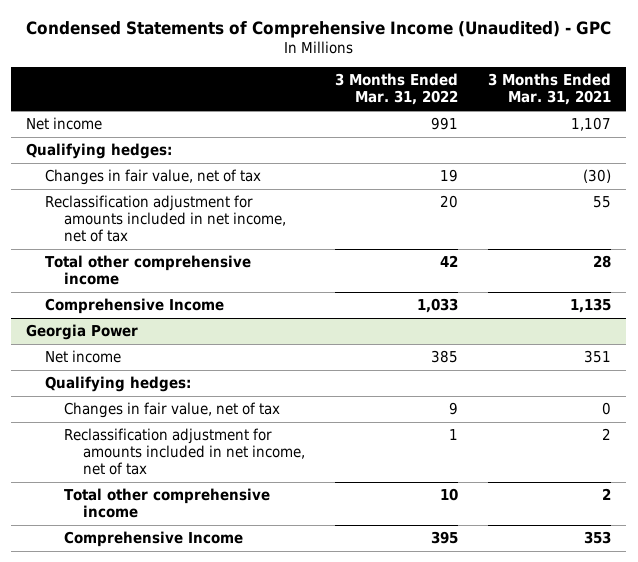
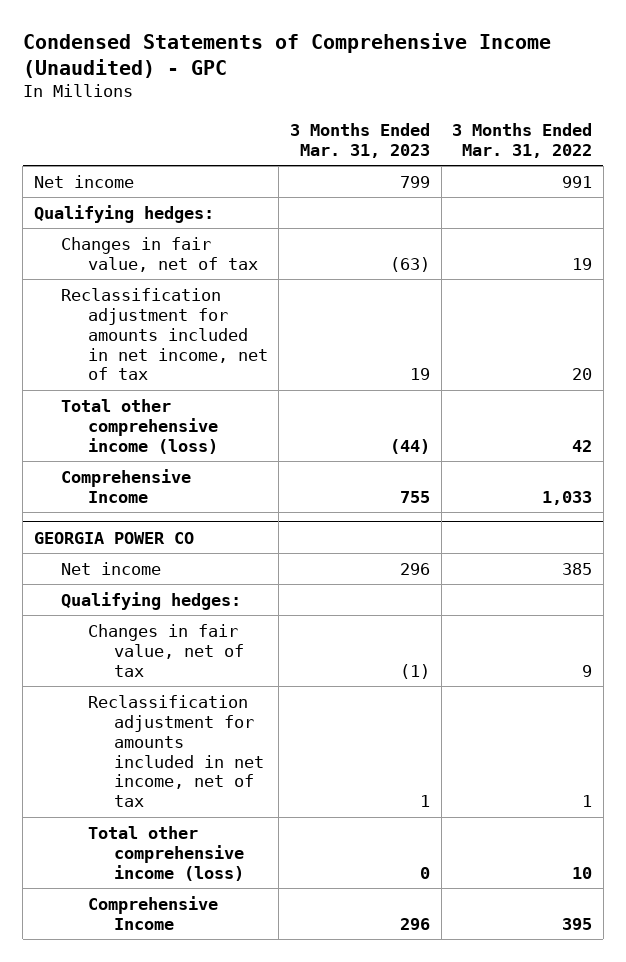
[488,73,612,106] 3 Months Ended Mar. 31, 2021 -> none
none -> [289,122,430,158] 3 Months Ended Mar. 31, 2023
[45,255,252,286] Total other comprehensive income -> [60,398,218,454] Total other comprehensive income (loss)
[26,324,139,341] Georgia Power -> [33,531,194,544] GEORGIA POWER CO
[64,488,271,519] Total other comprehensive income -> [87,825,245,881] Total other comprehensive income (loss)

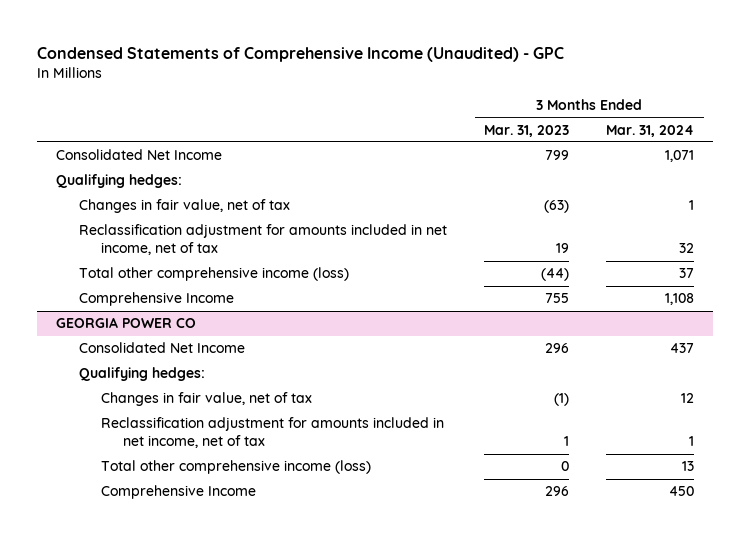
[452,122,593,158] 3 Months Ended Mar. 31, 2022 -> none
none -> [606,124,695,137] Mar. 31, 2024
[33,174,134,188] Net income -> [56,149,223,161] Consolidated Net Income
[60,561,161,575] Net income -> [78,342,245,354] Consolidated Net Income

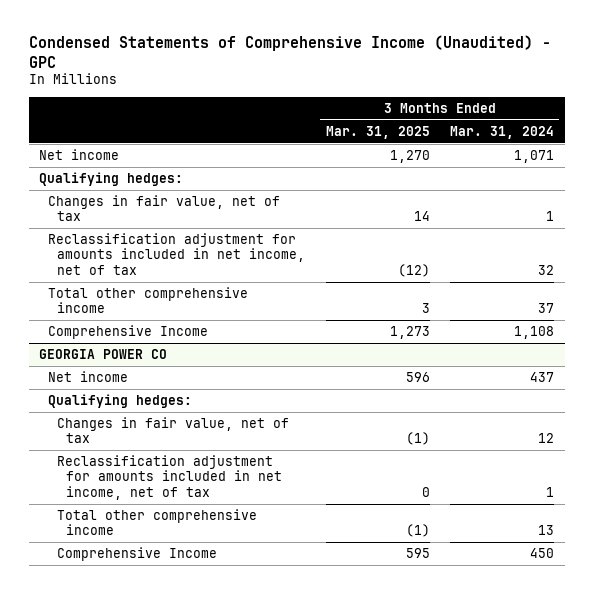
[483,124,569,137] Mar. 31, 2023 -> none
none -> [325,125,430,139] Mar. 31, 2025
[56,149,223,161] Consolidated Net Income -> [39,149,120,161] Net income
[78,267,349,282] Total other comprehensive income (loss) -> [48,287,249,314] Total other comprehensive income
[78,342,245,354] Consolidated Net Income -> [48,371,129,383] Net income
[100,460,371,475] Total other comprehensive income (loss) -> [57,509,258,536] Total other comprehensive income

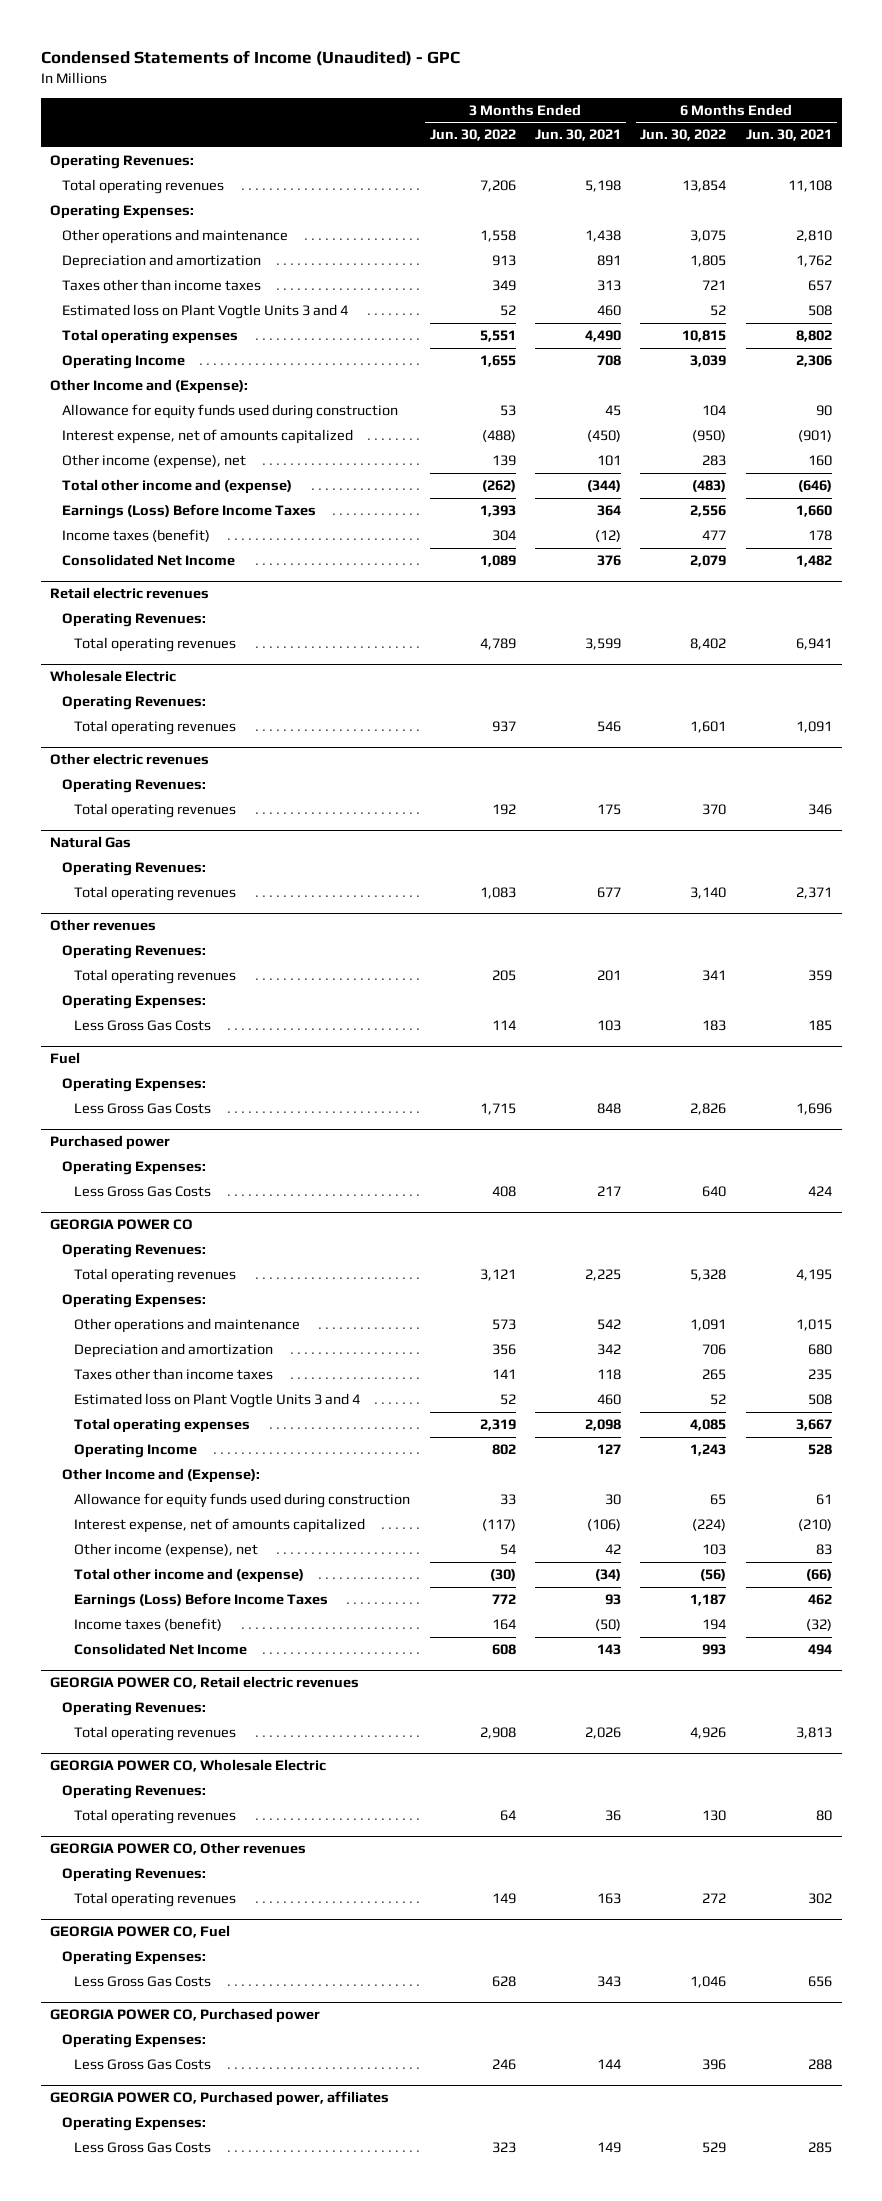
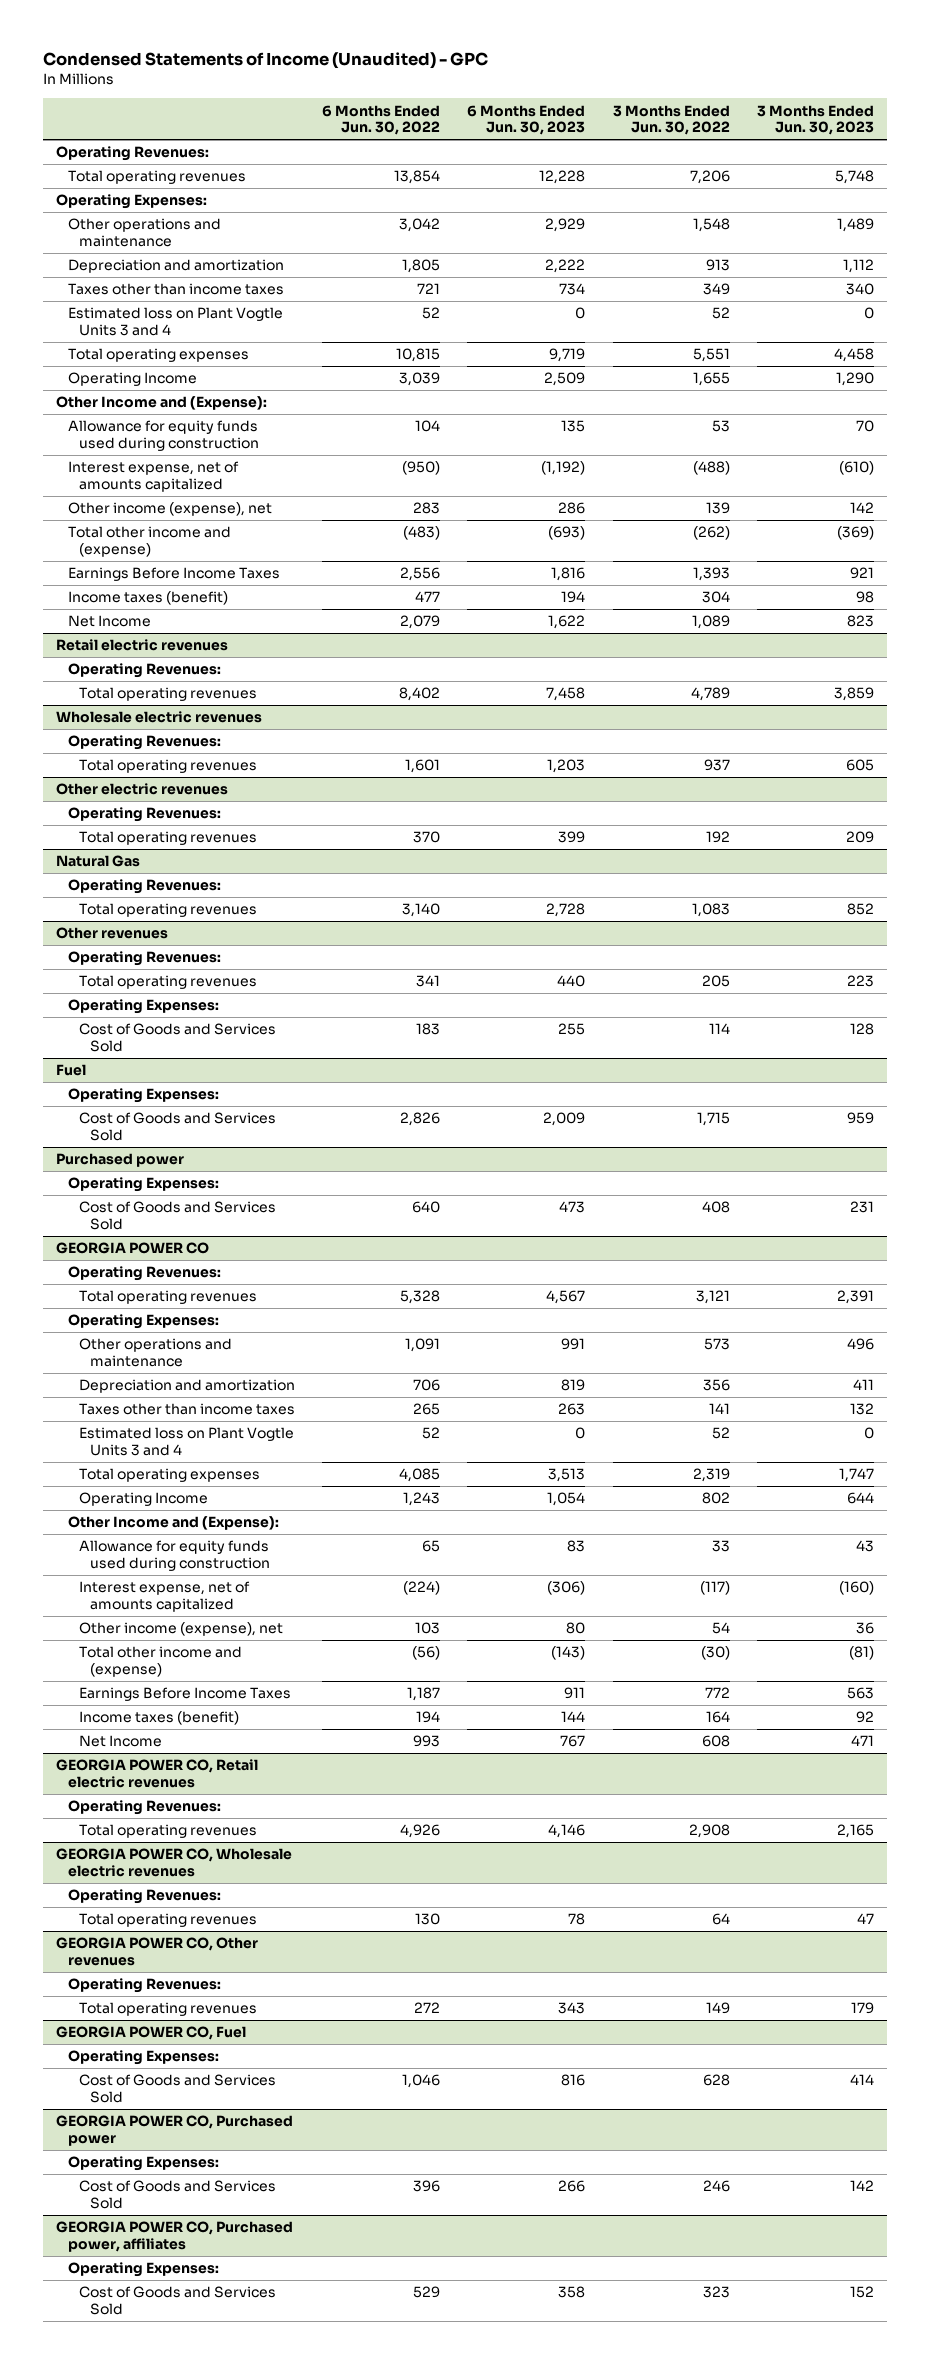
[535,129,622,142] Jun. 30, 2021 -> none
[745,129,832,142] Jun. 30, 2021 -> none
none -> [467,104,586,136] 6 Months Ended Jun. 30, 2023
none -> [756,104,874,136] 3 Months Ended Jun. 30, 2023
[479,230,516,243] 1,558 -> [692,218,730,233] 1,548
[690,230,727,243] 3,075 -> [399,218,441,233] 3,042
[62,504,317,520] Earnings (Loss) Before Income Taxes -> [67,567,280,582] Earnings Before Income Taxes
[62,554,236,567] Consolidated Net Income -> [67,615,151,628] Net Income
[50,670,177,683] Wholesale Electric -> [56,711,263,724] Wholesale electric revenues
[74,1020,212,1032] Less Gross Gas Costs -> [79,1023,277,1052] Cost of Goods and Services Sold
[74,1103,212,1115] Less Gross Gas Costs -> [79,1112,277,1141] Cost of Goods and Services Sold
[74,1186,212,1198] Less Gross Gas Costs -> [79,1201,277,1230] Cost of Goods and Services Sold
[74,1593,329,1609] Earnings (Loss) Before Income Taxes -> [79,1687,292,1702] Earnings Before Income Taxes
[74,1643,248,1656] Consolidated Net Income -> [79,1735,163,1748] Net Income
[50,1759,327,1773] GEORGIA POWER CO, Wholesale Electric -> [56,1848,293,1877] GEORGIA POWER CO, Wholesale electric revenues
[74,1976,212,1988] Less Gross Gas Costs -> [79,2074,277,2103] Cost of Goods and Services Sold
[74,2059,212,2071] Less Gross Gas Costs -> [79,2180,277,2209] Cost of Goods and Services Sold
[74,2142,212,2154] Less Gross Gas Costs -> [79,2286,277,2315] Cost of Goods and Services Sold

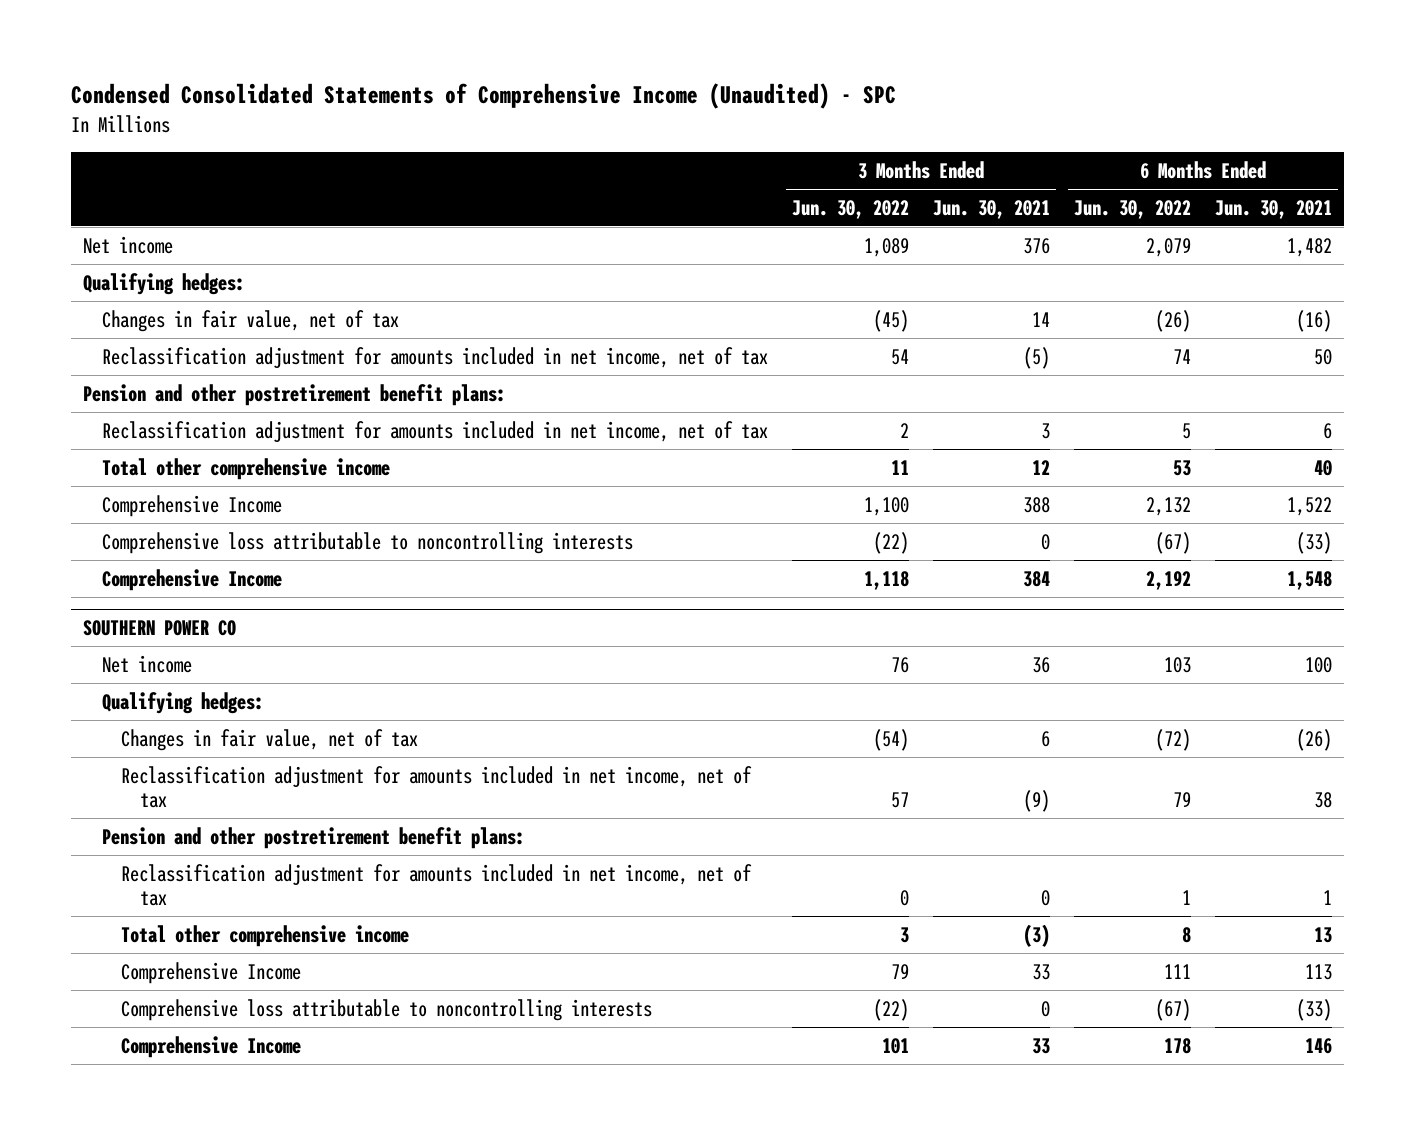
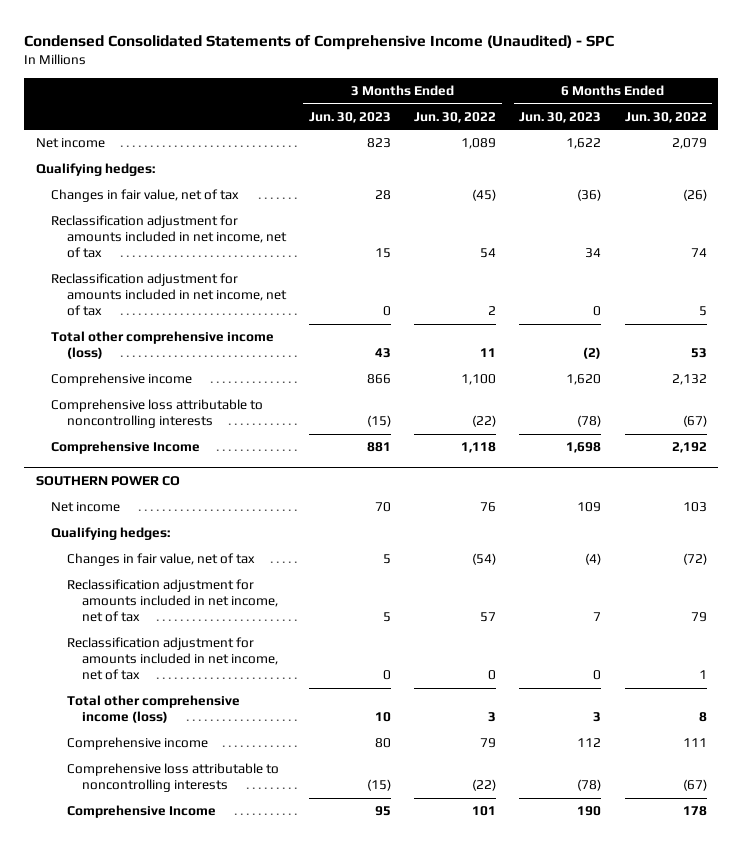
[933,199,1051,219] Jun. 30, 2021 -> none
[1215,199,1333,219] Jun. 30, 2021 -> none
none -> [308,111,391,123] Jun. 30, 2023
none -> [519,111,602,123] Jun. 30, 2023
[83,383,507,406] Pension and other postretirement benefit plans: -> none
[102,457,391,480] Total other comprehensive income -> [51,331,275,360] Total other comprehensive income (loss)
[102,494,283,517] Comprehensive Income -> [51,373,193,387] Comprehensive income
[102,826,526,849] Pension and other postretirement benefit plans: -> none
[121,924,410,947] Total other comprehensive income -> [66,695,240,724] Total other comprehensive income (loss)
[121,961,302,984] Comprehensive Income -> [66,737,208,751] Comprehensive income

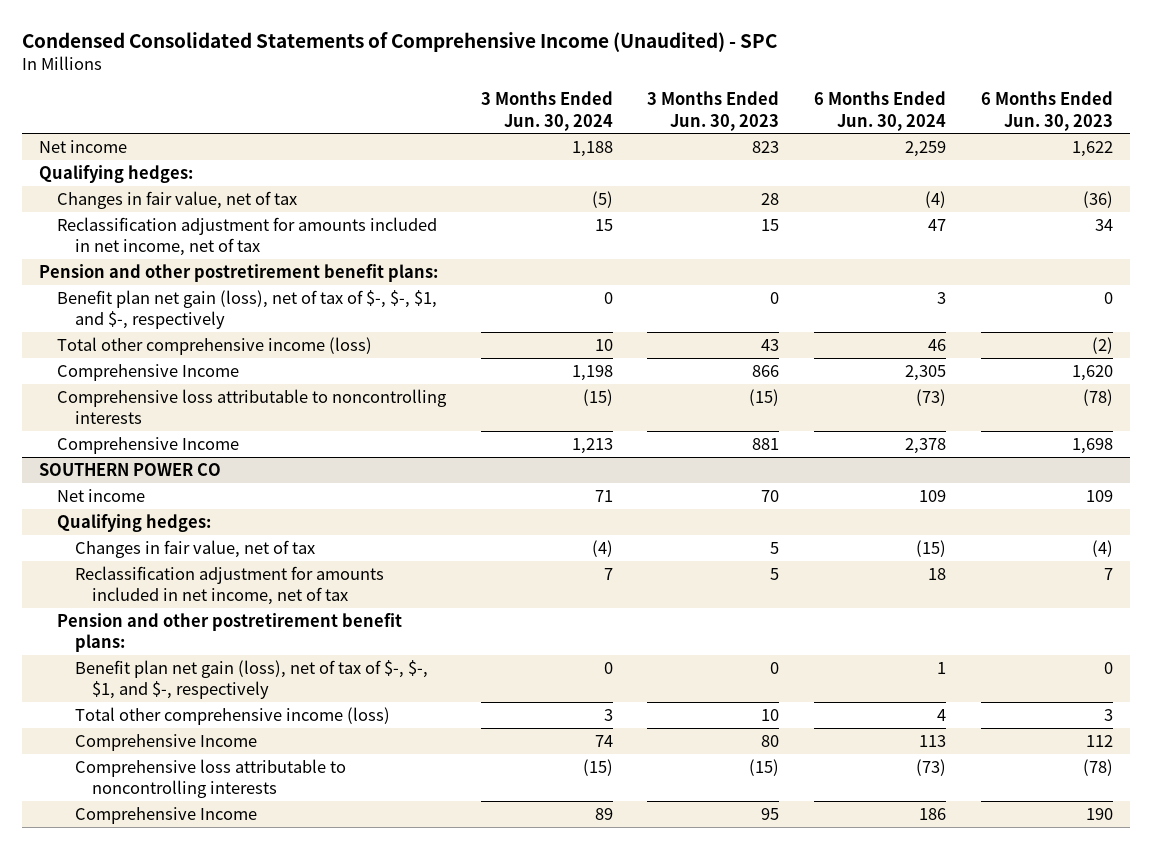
[414,111,497,123] Jun. 30, 2022 -> none
[624,111,707,123] Jun. 30, 2022 -> none
none -> [480,91,613,131] 3 Months Ended Jun. 30, 2024
none -> [814,91,947,131] 6 Months Ended Jun. 30, 2024
[51,273,287,317] Reclassification adjustment for amounts included in net income, net of tax -> none
none -> [39,263,439,282] Pension and other postretirement benefit plans:
none -> [56,289,437,330] Benefit plan net gain (loss), net of tax of $-, $-, $1, and $-, respectively
[51,373,193,387] Comprehensive income -> [56,363,239,381] Comprehensive Income
[66,637,279,681] Reclassification adjustment for amounts included in net income, net of tax -> none
none -> [56,612,402,653] Pension and other postretirement benefit plans:
none -> [74,659,428,700] Benefit plan net gain (loss), net of tax of $-, $-, $1, and $-, respectively
[66,737,208,751] Comprehensive income -> [74,733,257,751] Comprehensive Income

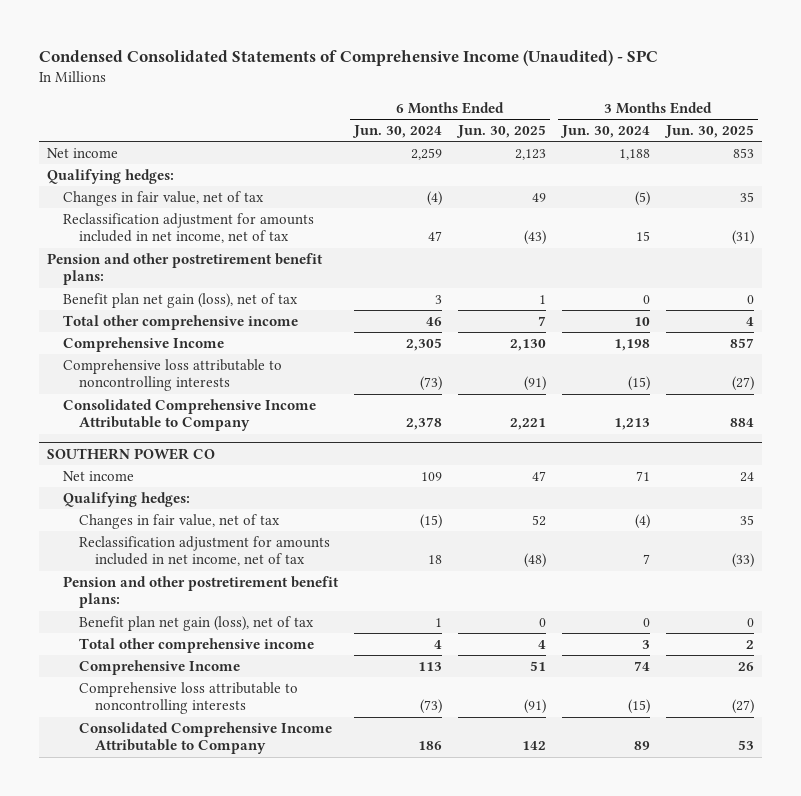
[647,91,780,131] 3 Months Ended Jun. 30, 2023 -> none
[980,91,1113,131] 6 Months Ended Jun. 30, 2023 -> none
none -> [455,125,546,139] Jun. 30, 2025
none -> [663,125,754,139] Jun. 30, 2025
[56,289,437,330] Benefit plan net gain (loss), net of tax of $-, $-, $1, and $-, respectively -> [62,292,298,308] Benefit plan net gain (loss), net of tax
[56,336,372,355] Total other comprehensive income (loss) -> [62,314,298,330] Total other comprehensive income
[56,436,239,454] Comprehensive Income -> [62,398,316,432] Consolidated Comprehensive Income Attributable to Company
[74,659,428,700] Benefit plan net gain (loss), net of tax of $-, $-, $1, and $-, respectively -> [78,615,314,631] Benefit plan net gain (loss), net of tax
[74,706,390,725] Total other comprehensive income (loss) -> [78,637,314,653] Total other comprehensive income
[74,806,257,824] Comprehensive Income -> [78,721,332,755] Consolidated Comprehensive Income Attributable to Company

